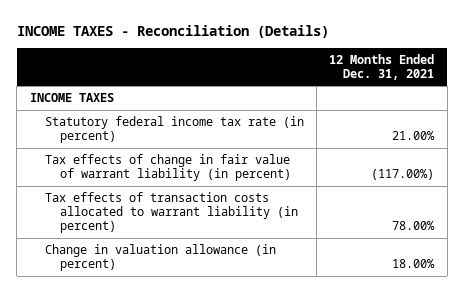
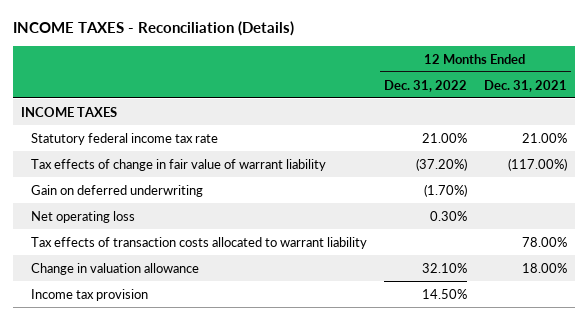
none -> [383,79,467,92] Dec. 31, 2022
[44,116,304,144] Statutory federal income tax rate (in percent) -> [31,132,219,145] Statutory federal income tax rate
[44,154,291,182] Tax effects of change in fair value of warrant liability (in percent) -> [31,158,327,171] Tax effects of change in fair value of warrant liability
none -> [31,184,204,197] Gain on deferred underwriting
none -> [31,210,136,223] Net operating loss
[44,192,298,234] Tax effects of transaction costs allocated to warrant liability (in percent) -> [31,236,368,249] Tax effects of transaction costs allocated to warrant liability
[44,244,276,272] Change in valuation allowance (in percent) -> [31,262,200,275] Change in valuation allowance
none -> [31,288,149,301] Income tax provision

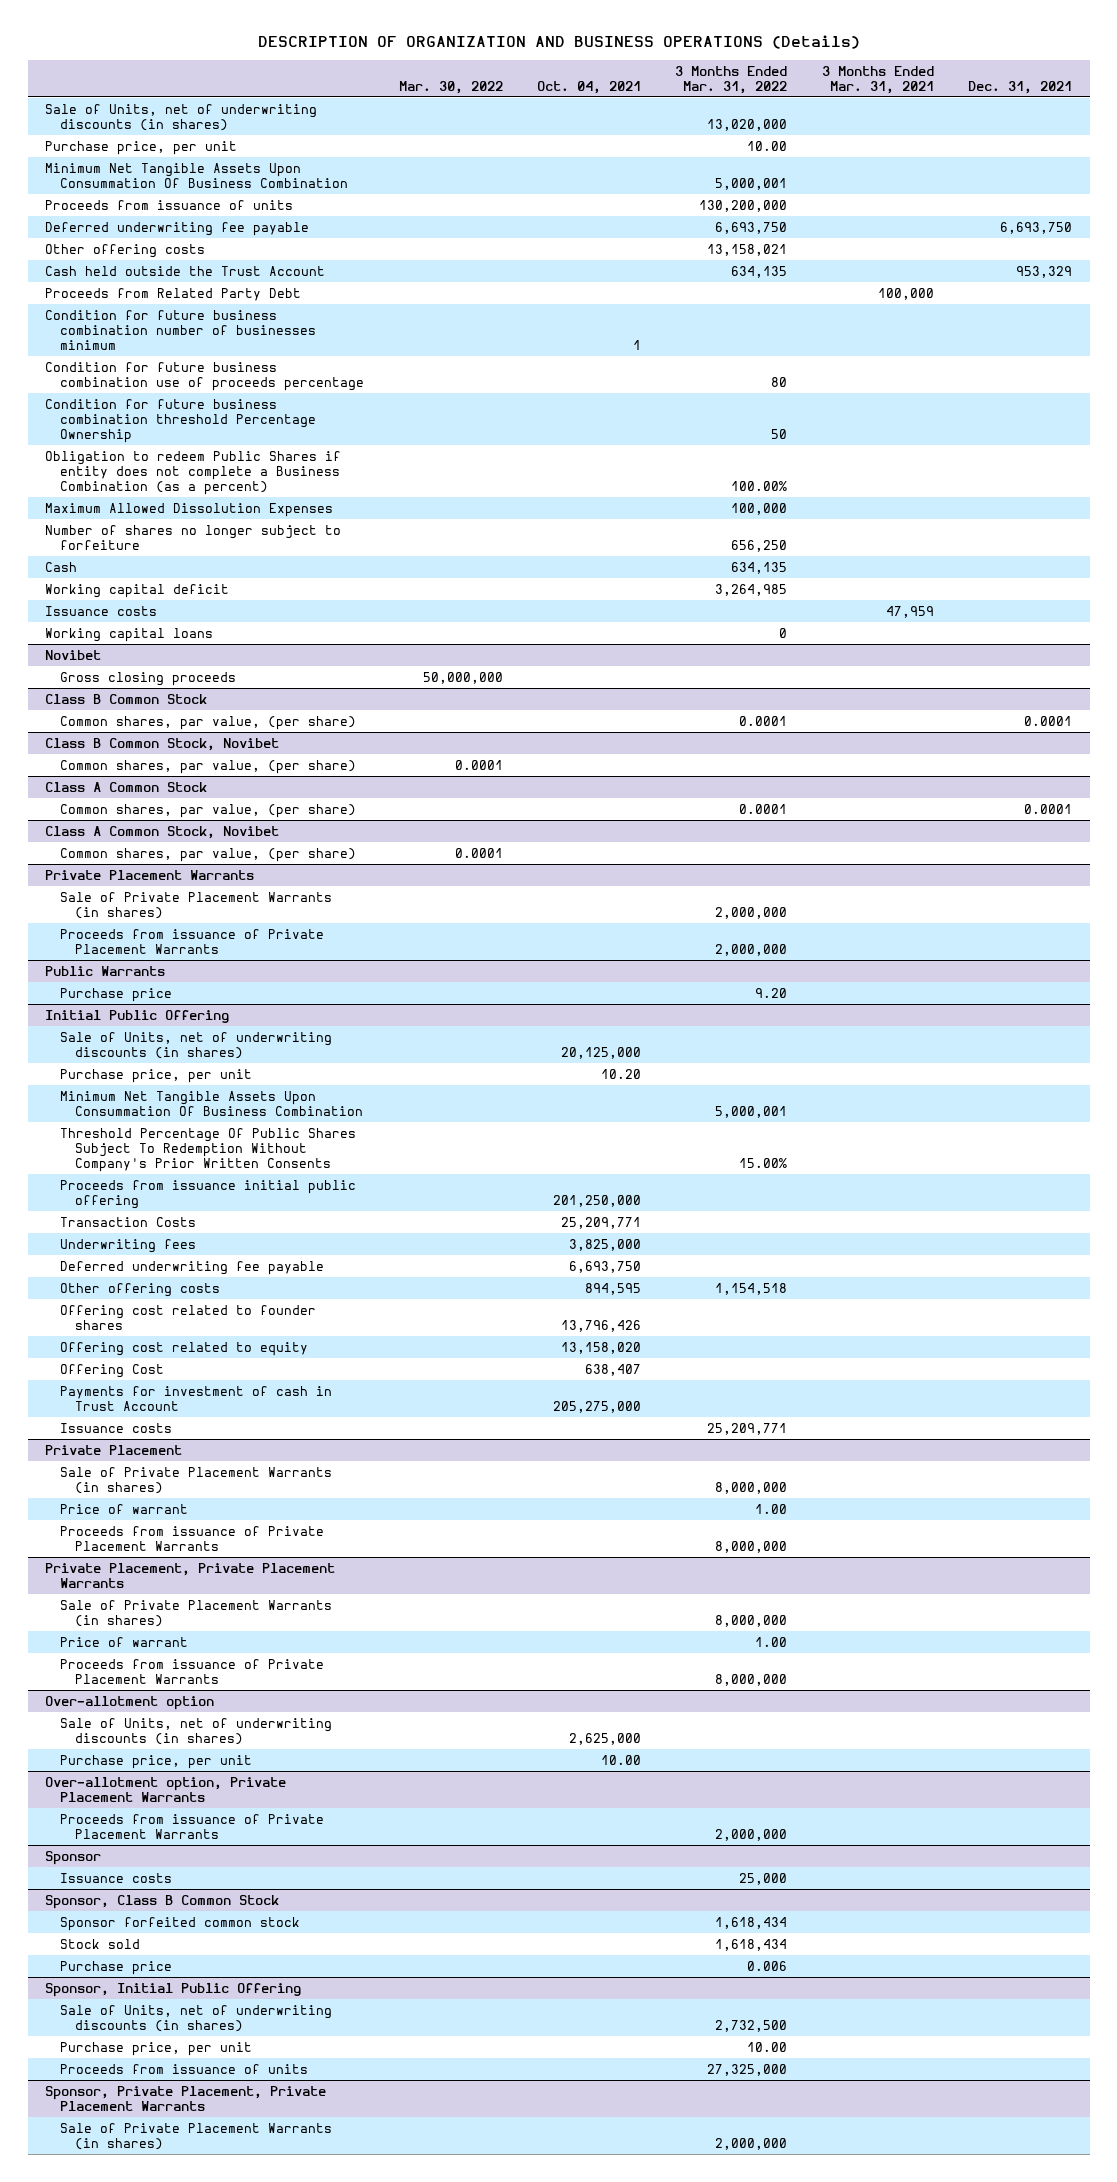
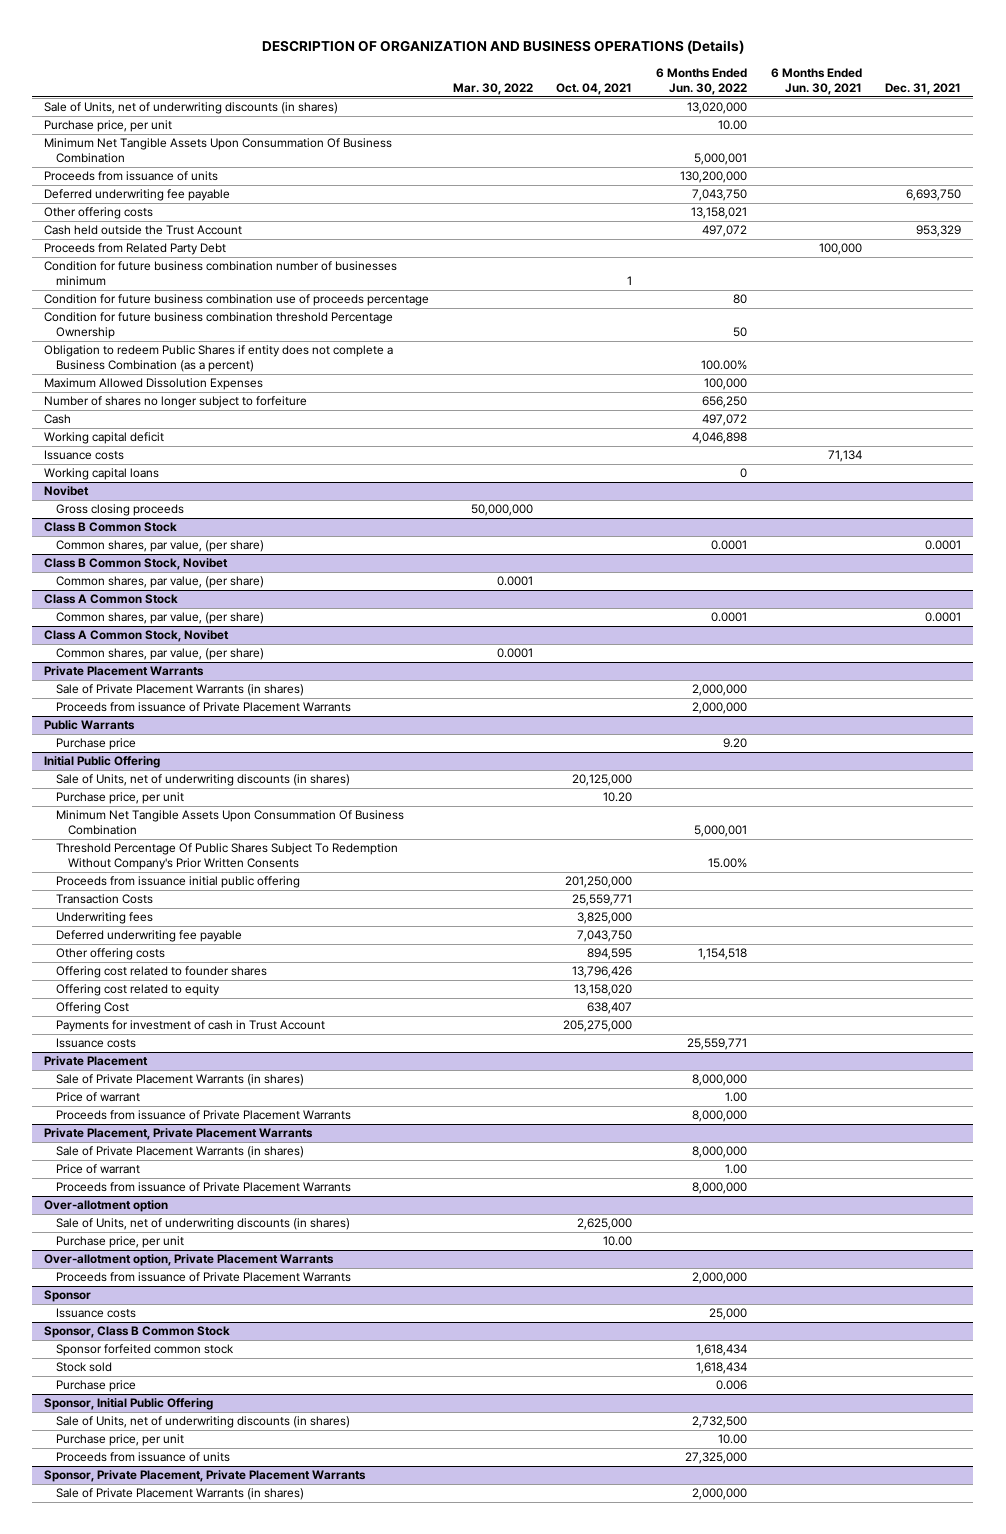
[675,65,788,94] 3 Months Ended Mar. 31, 2022 -> none
[821,65,934,94] 3 Months Ended Mar. 31, 2021 -> none
none -> [656,67,748,95] 6 Months Ended Jun. 30, 2022
none -> [770,67,862,95] 6 Months Ended Jun. 30, 2021
[560,1216,641,1229] 25,209,771 -> [572,894,633,907] 25,559,771
[568,1260,641,1273] 6,693,750 -> [577,930,633,943] 7,043,750

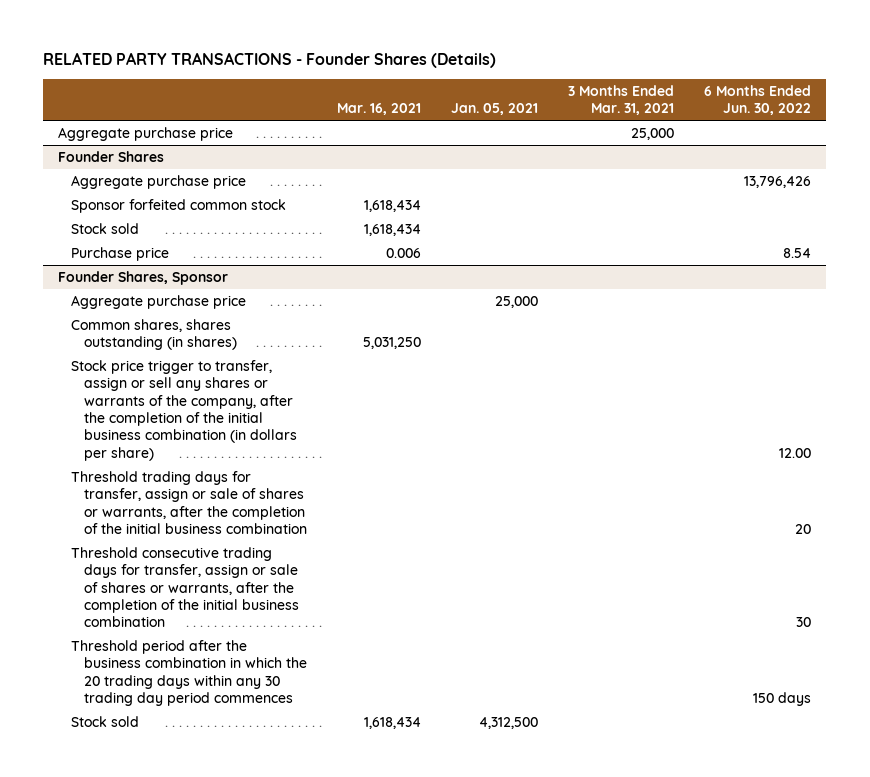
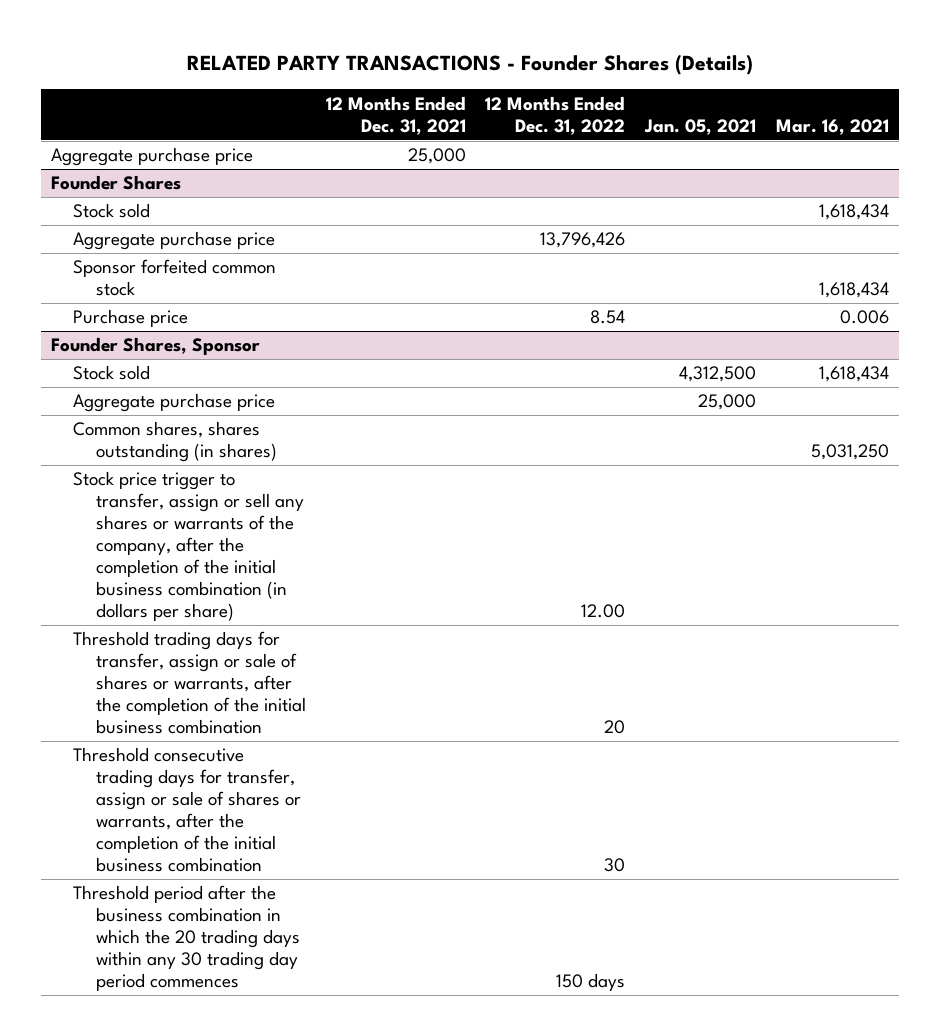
[568,84,675,116] 3 Months Ended Mar. 31, 2021 -> none
[704,84,812,116] 6 Months Ended Jun. 30, 2022 -> none
none -> [325,95,466,135] 12 Months Ended Dec. 31, 2021
none -> [485,95,626,135] 12 Months Ended Dec. 31, 2022
[70,222,139,234] Stock sold -> [73,203,151,219] Stock sold
[70,715,139,727] Stock sold -> [73,365,151,381] Stock sold

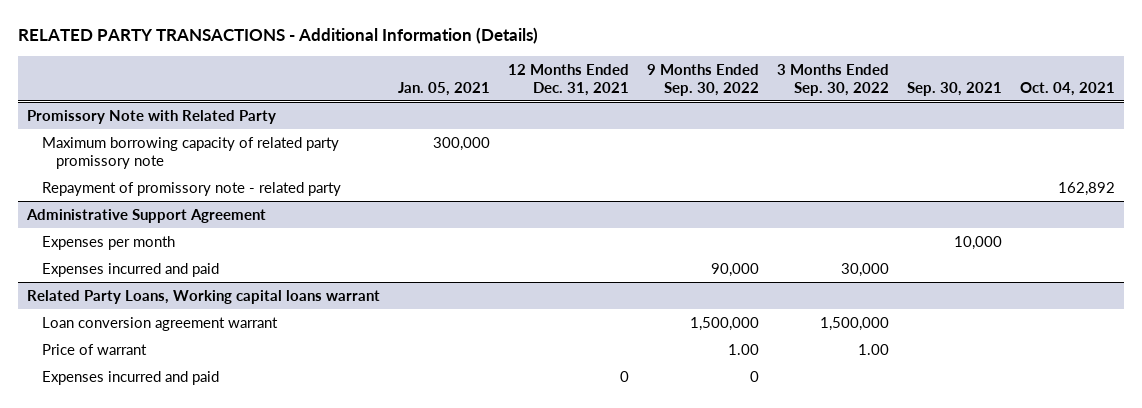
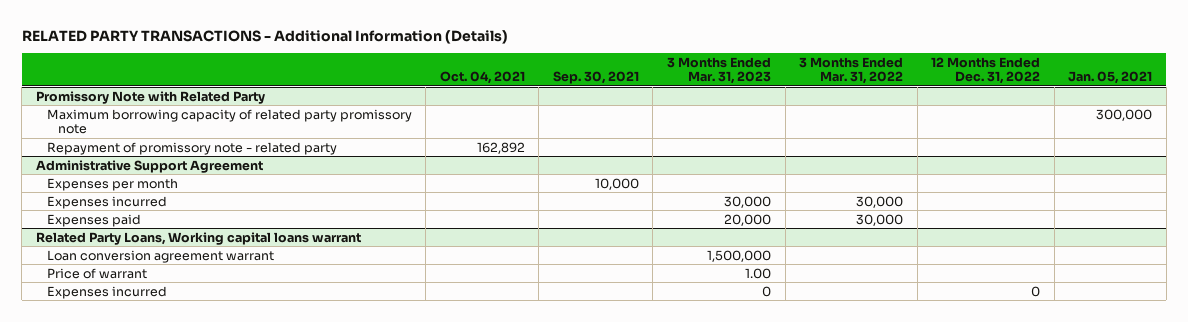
[507,63,629,96] 12 Months Ended Dec. 31, 2021 -> none
[646,63,759,96] 9 Months Ended Sep. 30, 2022 -> none
[777,63,890,96] 3 Months Ended Sep. 30, 2022 -> none
none -> [667,57,772,85] 3 Months Ended Mar. 31, 2023
none -> [799,57,904,85] 3 Months Ended Mar. 31, 2022
none -> [931,57,1041,85] 12 Months Ended Dec. 31, 2022
[41,262,219,277] Expenses incurred and paid -> [46,195,167,209] Expenses incurred
none -> [46,213,141,227] Expenses paid
[41,370,219,385] Expenses incurred and paid -> [46,285,167,299] Expenses incurred

